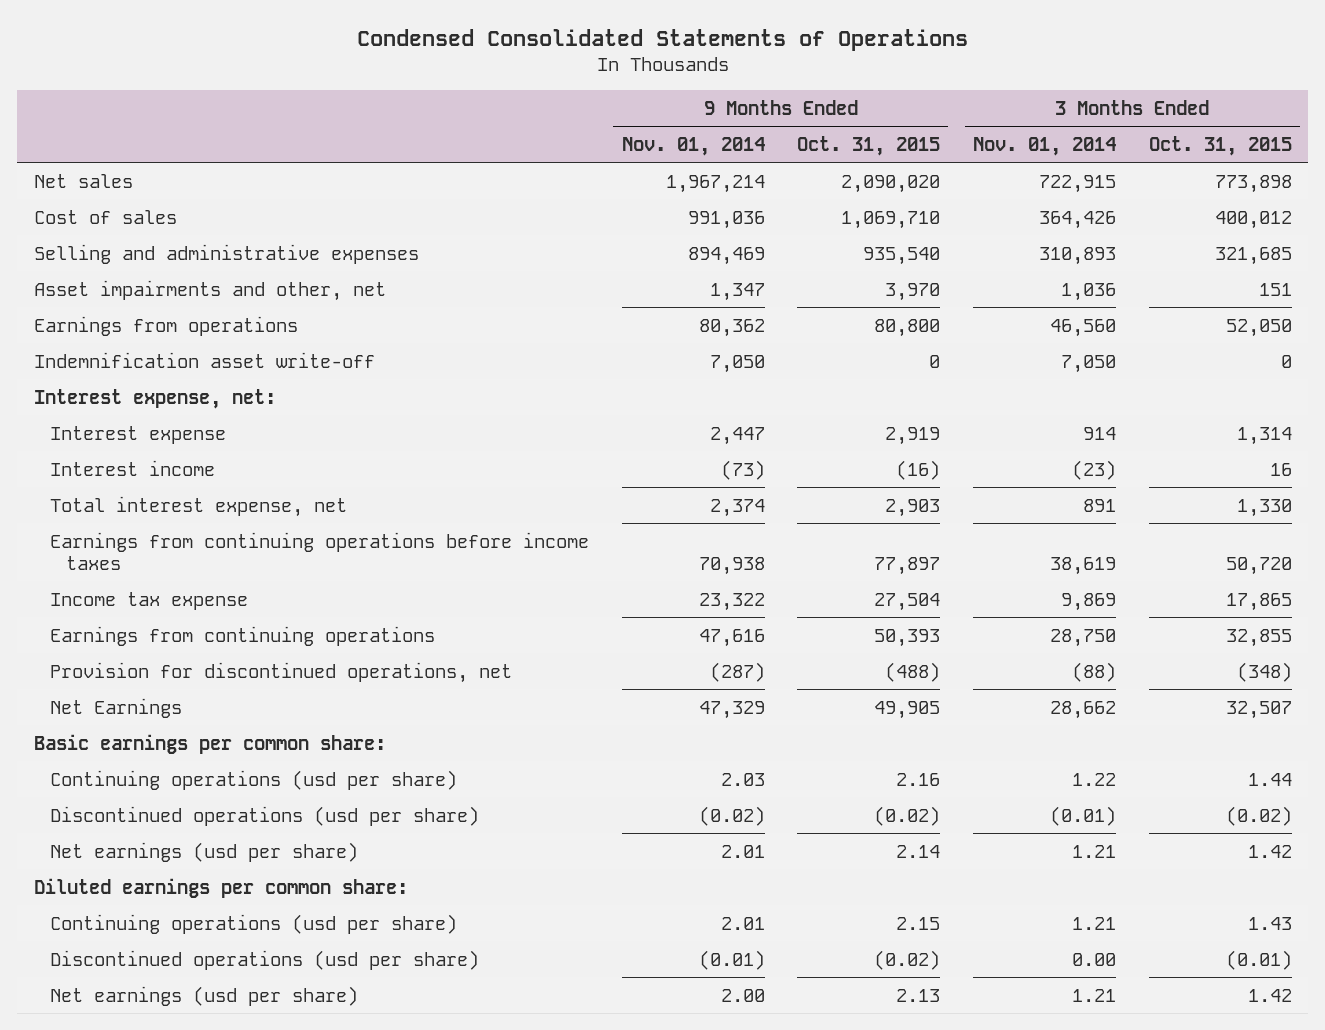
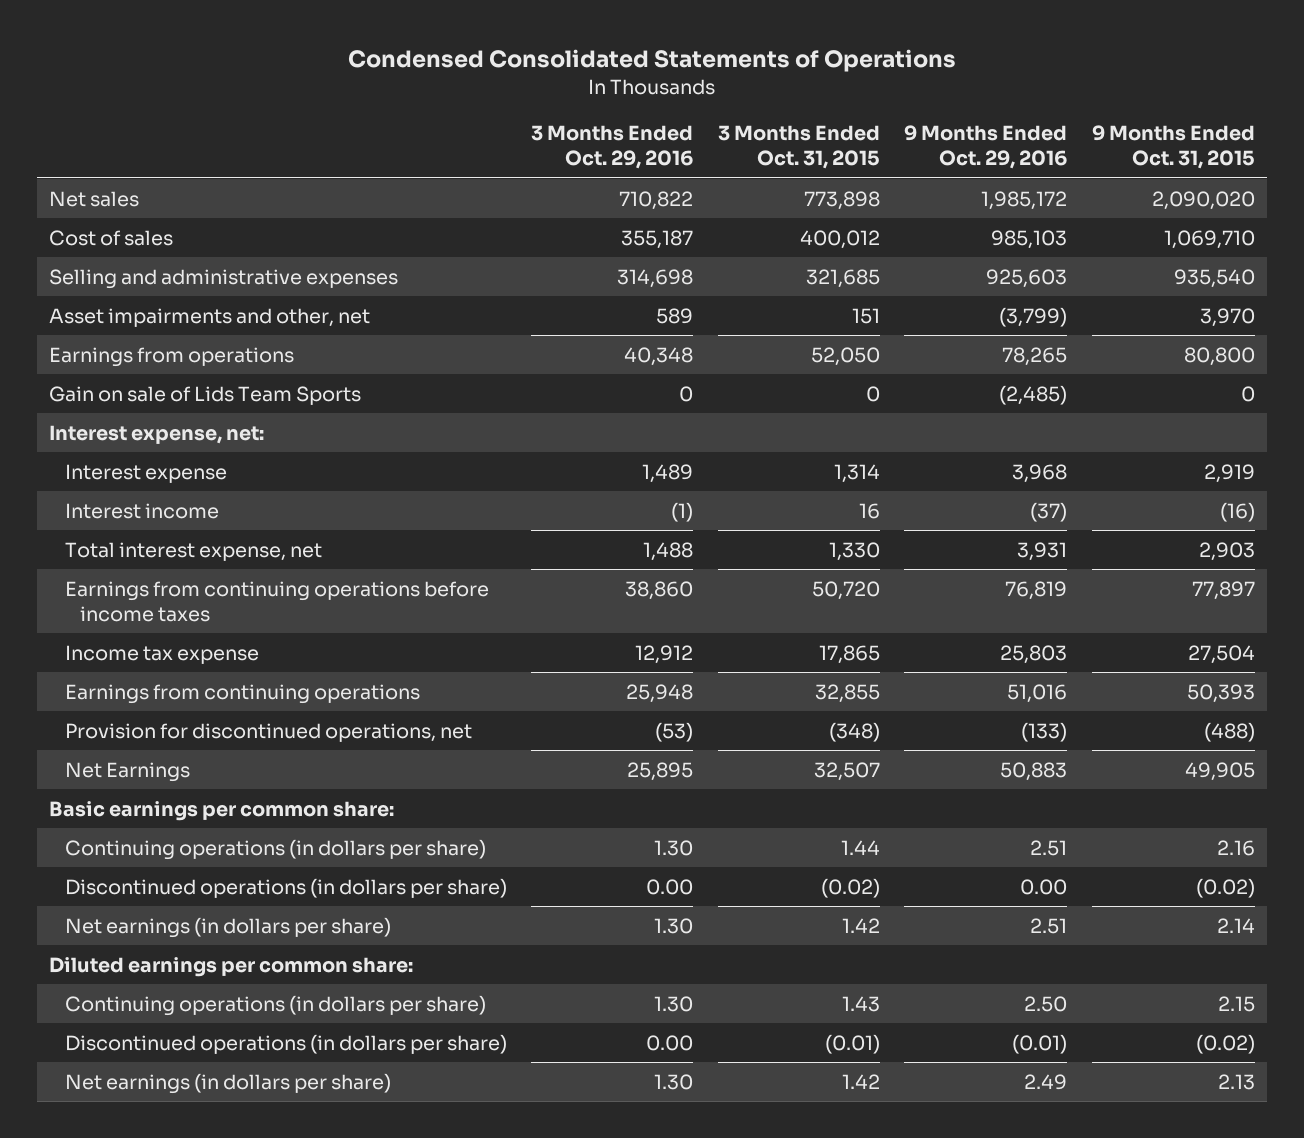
[621,136,765,156] Nov. 01, 2014 -> none
[972,136,1116,156] Nov. 01, 2014 -> none
none -> [531,124,694,170] 3 Months Ended Oct. 29, 2016
none -> [904,124,1068,170] 9 Months Ended Oct. 29, 2016
[33,351,375,368] Indemnification asset write-off -> none
none -> [49,385,362,405] Gain on sale of Lids Team Sports
[49,769,457,790] Continuing operations (usd per share) -> [64,838,486,860] Continuing operations (in dollars per share)
[49,805,479,826] Discontinued operations (usd per share) -> [64,877,507,898] Discontinued operations (in dollars per share)
[49,841,358,862] Net earnings (usd per share) -> [64,916,391,938] Net earnings (in dollars per share)
[49,913,457,934] Continuing operations (usd per share) -> [64,994,486,1016] Continuing operations (in dollars per share)
[49,949,479,970] Discontinued operations (usd per share) -> [64,1033,507,1054] Discontinued operations (in dollars per share)
[49,985,358,1006] Net earnings (usd per share) -> [64,1072,391,1094] Net earnings (in dollars per share)

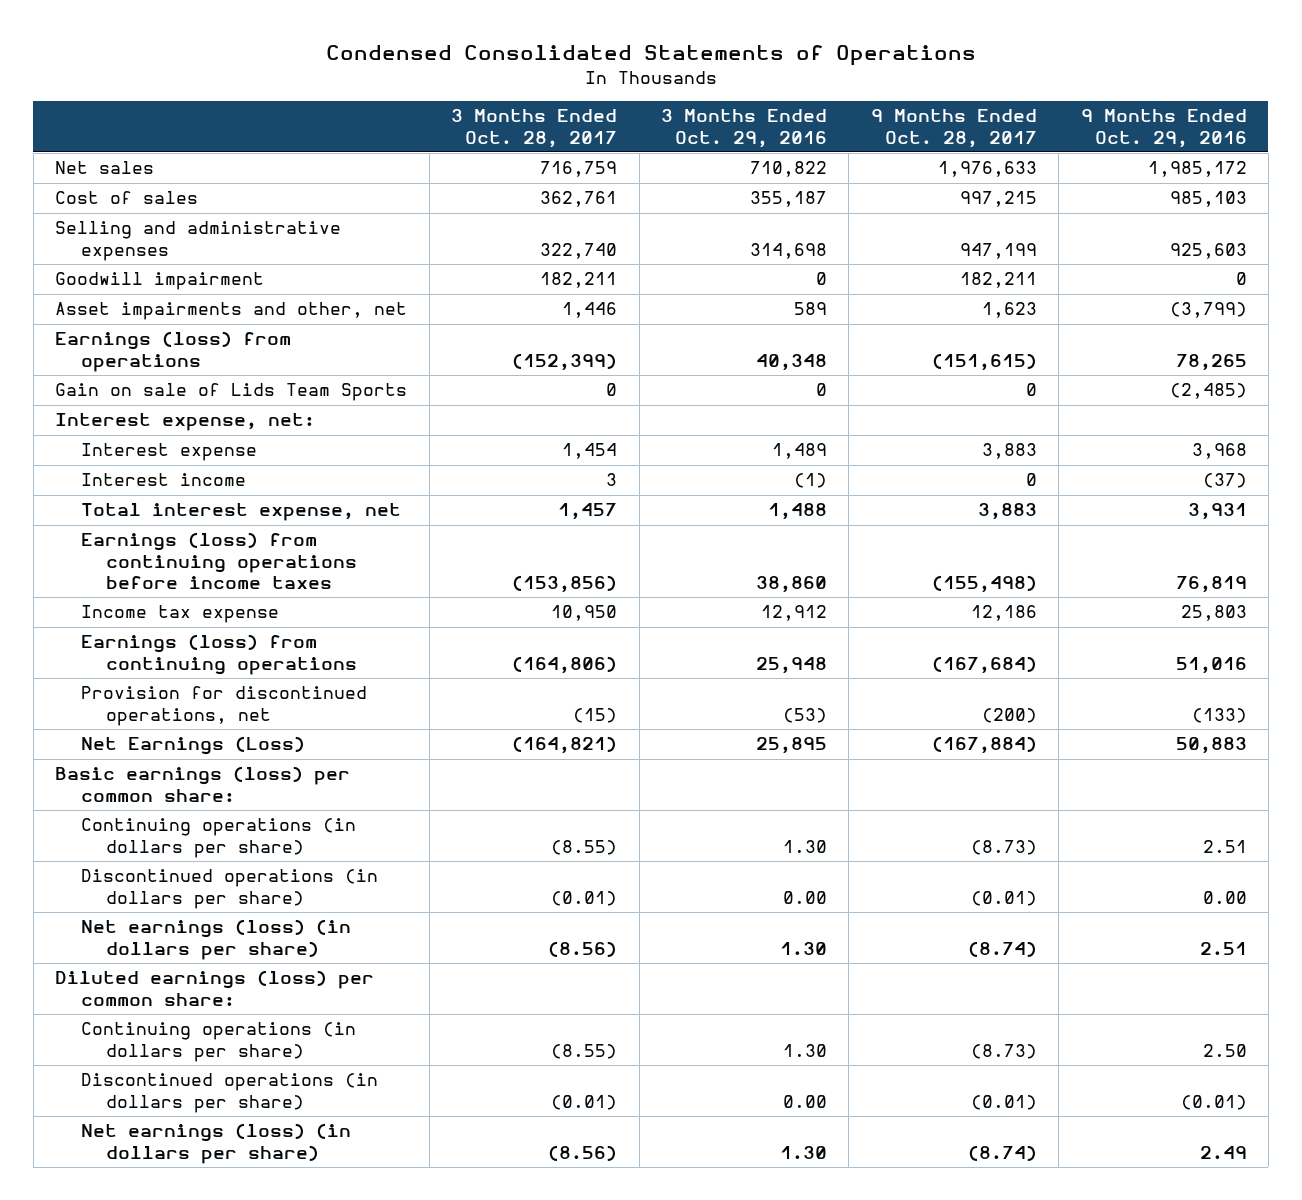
[717,124,880,170] 3 Months Ended Oct. 31, 2015 -> none
[1091,124,1255,170] 9 Months Ended Oct. 31, 2015 -> none
none -> [451,109,618,148] 3 Months Ended Oct. 28, 2017
none -> [870,109,1037,148] 9 Months Ended Oct. 28, 2017
none -> [55,272,265,291] Goodwill impairment
[49,346,295,367] Earnings from operations -> [55,331,292,372] Earnings (loss) from operations
[64,580,489,622] Earnings from continuing operations before income taxes -> [80,532,357,589] Earnings (loss) from continuing operations before income taxes
[64,683,420,704] Earnings from continuing operations -> [80,634,357,675] Earnings (loss) from continuing operations
[64,761,190,782] Net Earnings -> [80,736,305,756] Net Earnings (Loss)
[49,800,395,821] Basic earnings per common share: -> [55,766,351,802] Basic earnings (loss) per common share:
[64,916,391,938] Net earnings (in dollars per share) -> [80,919,351,960] Net earnings (loss) (in dollars per share)
[49,956,414,977] Diluted earnings per common share: -> [55,970,375,1006] Diluted earnings (loss) per common share:
[64,1072,391,1094] Net earnings (in dollars per share) -> [80,1123,351,1164] Net earnings (loss) (in dollars per share)

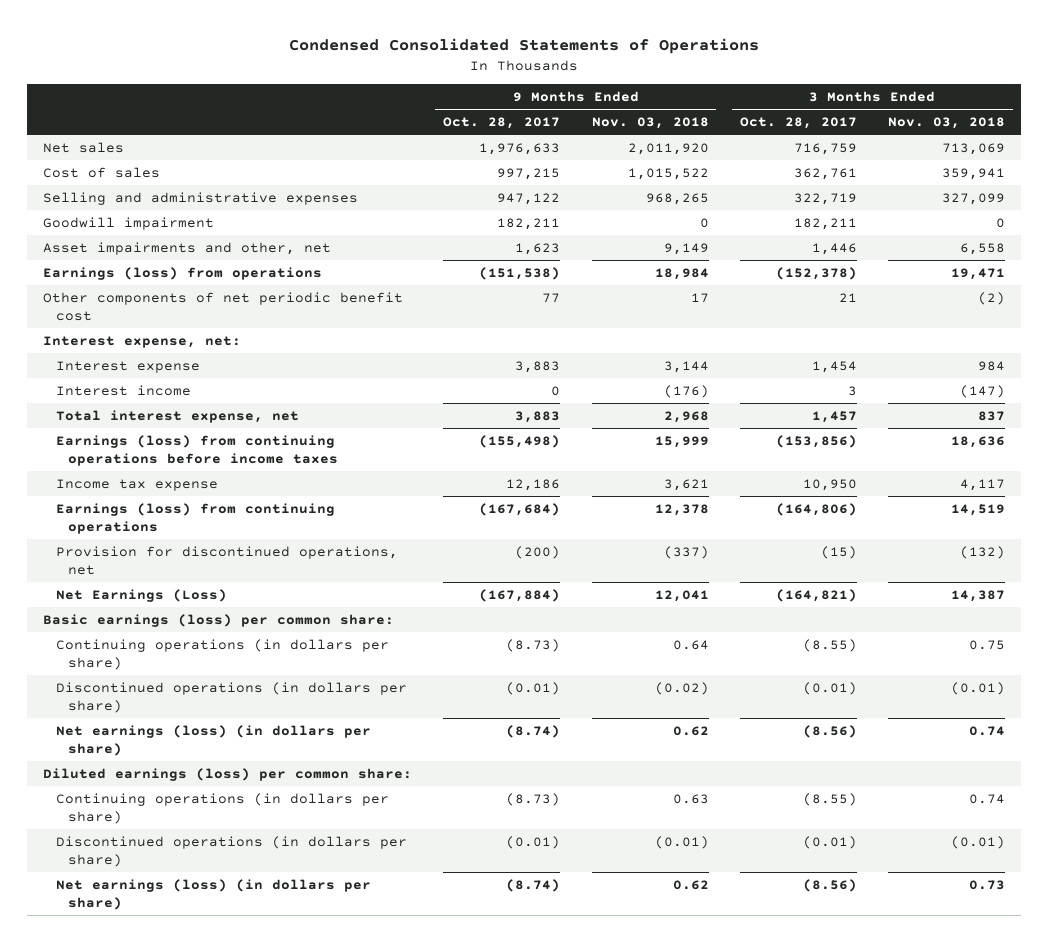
[660,109,827,148] 3 Months Ended Oct. 29, 2016 -> none
[1080,109,1247,148] 9 Months Ended Oct. 29, 2016 -> none
none -> [591,116,709,129] Nov. 03, 2018
none -> [888,116,1006,129] Nov. 03, 2018
[540,242,618,259] 322,740 -> [793,192,857,205] 322,719
[959,242,1037,259] 947,199 -> [497,192,561,205] 947,122
[55,383,408,402] Gain on sale of Lids Team Sports -> none
[512,352,618,371] (152,399) -> [775,266,857,280] (152,378)
[931,352,1037,371] (151,615) -> [479,266,561,280] (151,538)
none -> [43,291,404,322] Other components of net periodic benefit cost

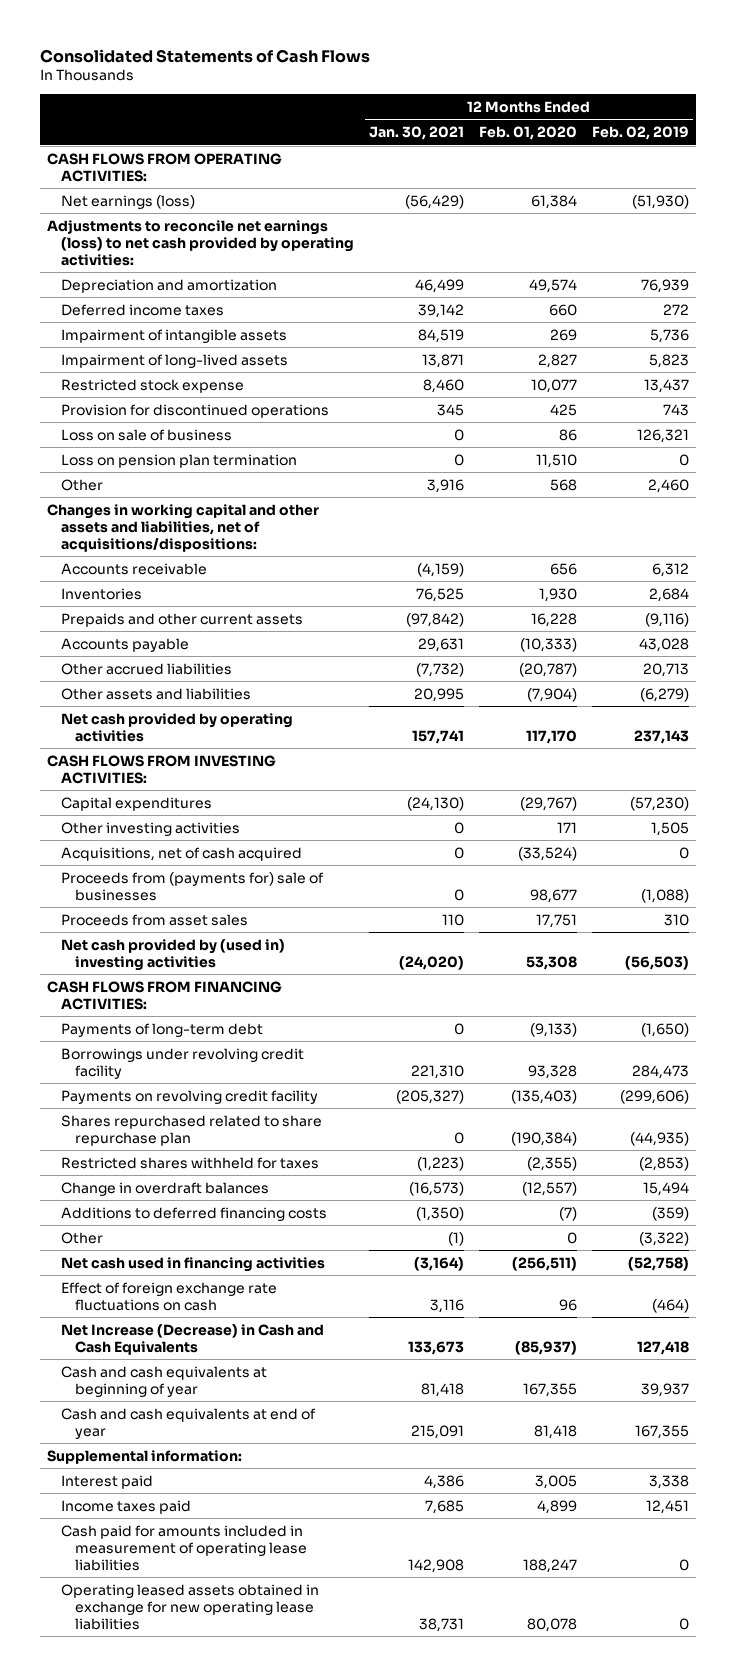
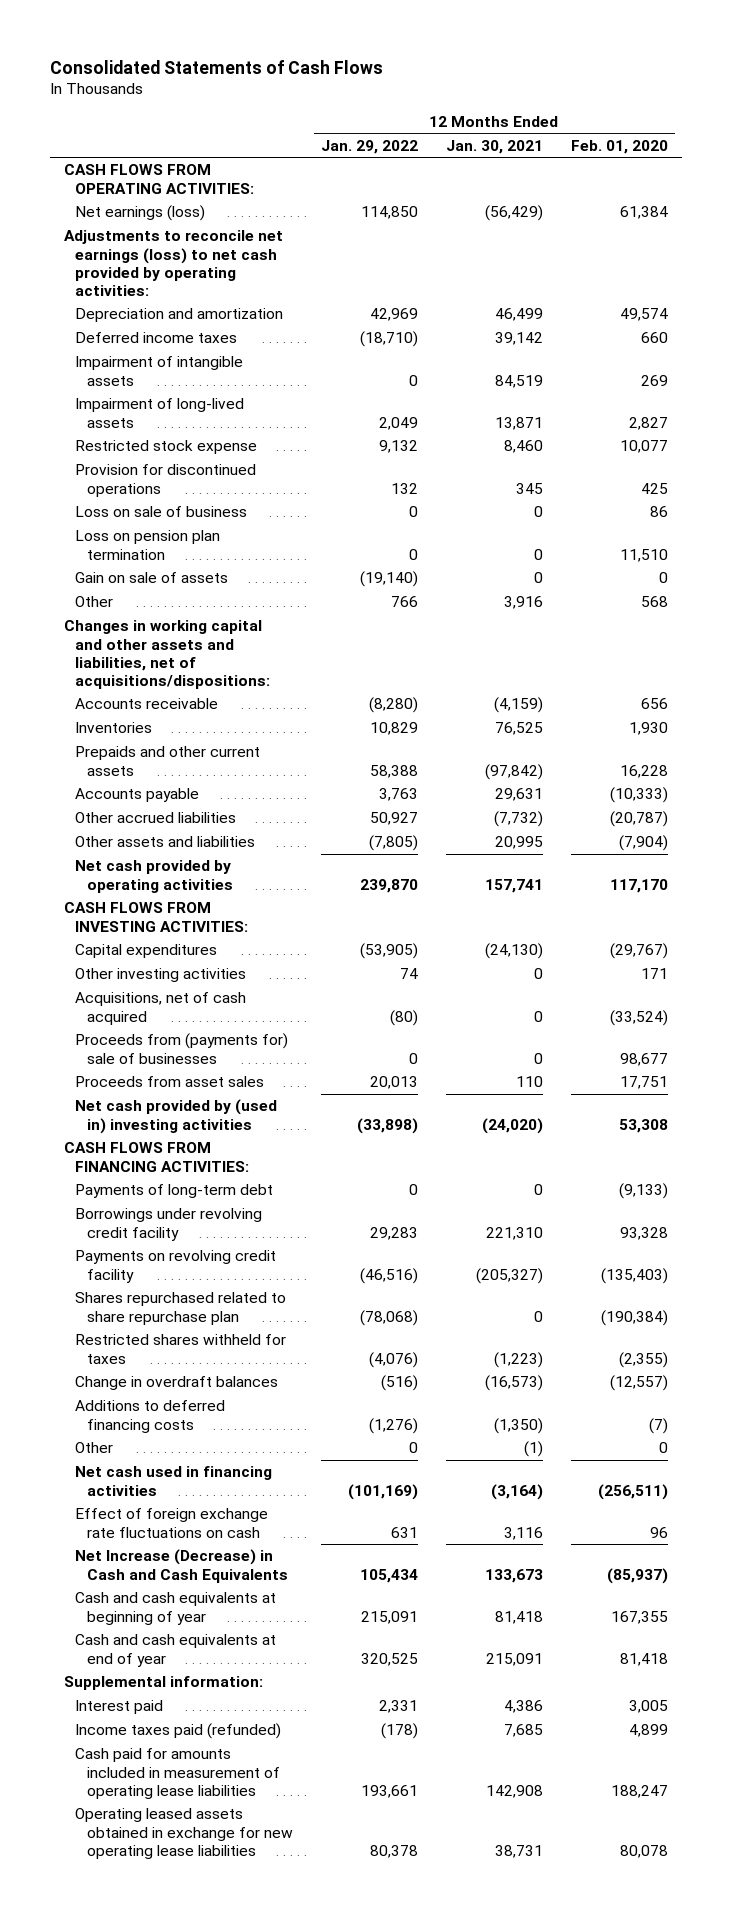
[591,126,689,141] Feb. 02, 2019 -> none
none -> [321,139,419,154] Jan. 29, 2022
none -> [75,572,229,584] Gain on sale of assets
[61,1499,192,1514] Income taxes paid -> [75,1723,282,1740] Income taxes paid (refunded)

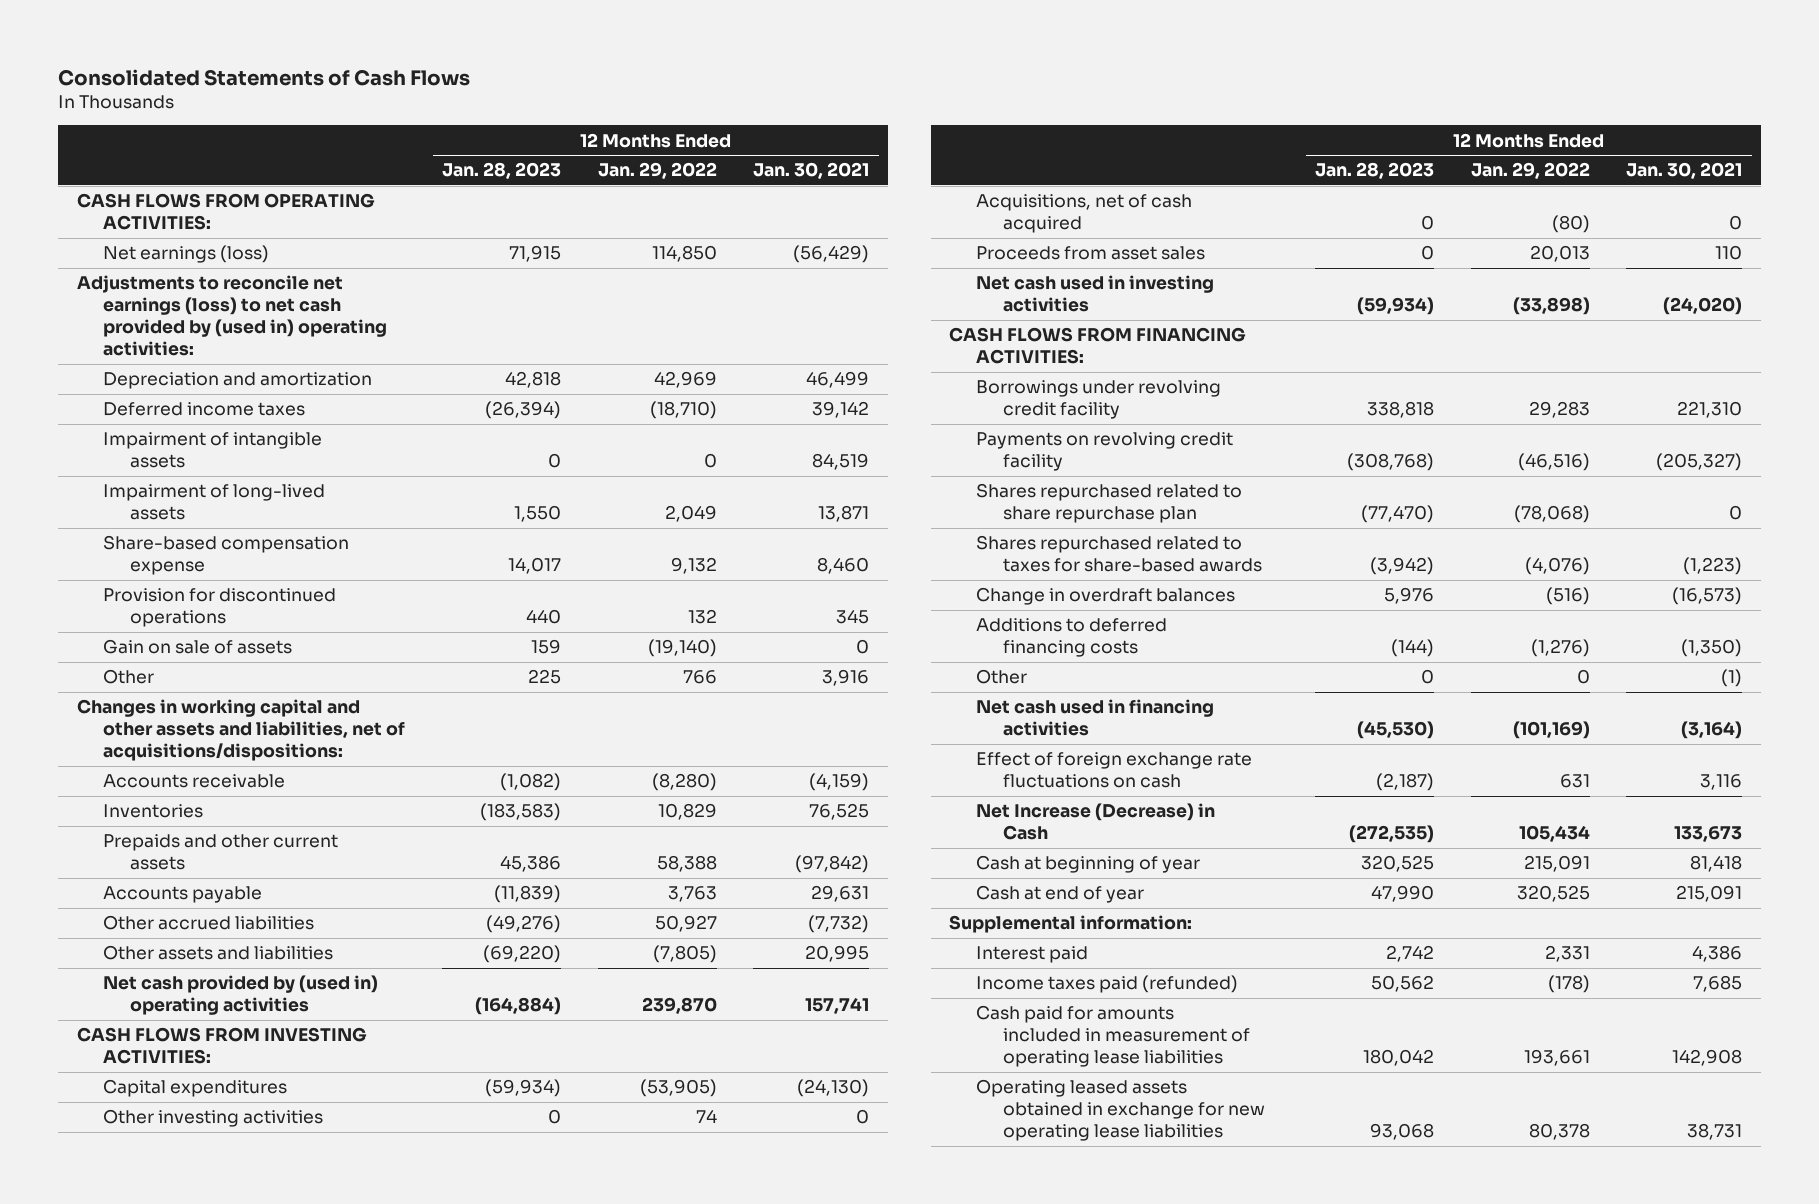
[570,139,668,154] Feb. 01, 2020 -> none
none -> [441,162,561,180] Jan. 28, 2023
[63,230,283,297] Adjustments to reconcile net earnings (loss) to net cash provided by operating activities: -> [76,275,388,357] Adjustments to reconcile net earnings (loss) to net cash provided by (used in) operating activities:
[75,440,258,455] Restricted stock expense -> [103,535,350,576] Share-based compensation expense
[75,506,248,518] Loss on sale of business -> none
[75,530,221,560] Loss on pension plan termination -> none
[75,860,234,893] Net cash provided by operating activities -> [103,975,379,1016] Net cash provided by (used in) operating activities
[75,1033,289,1064] Proceeds from (payments for) sale of businesses -> none
[75,1099,278,1134] Net cash provided by (used in) investing activities -> [976,275,1215,313] Net cash used in investing activities
[75,1184,274,1199] Payments of long-term debt -> none
[75,1334,287,1364] Restricted shares withheld for taxes -> [976,535,1262,573] Shares repurchased related to taxes for share-based awards
[75,1549,289,1583] Net Increase (Decrease) in Cash and Cash Equivalents -> [976,803,1216,841] Net Increase (Decrease) in Cash
[75,1592,277,1625] Cash and cash equivalents at beginning of year -> [976,855,1201,874] Cash at beginning of year
[75,1634,277,1667] Cash and cash equivalents at end of year -> [976,885,1145,904] Cash at end of year

